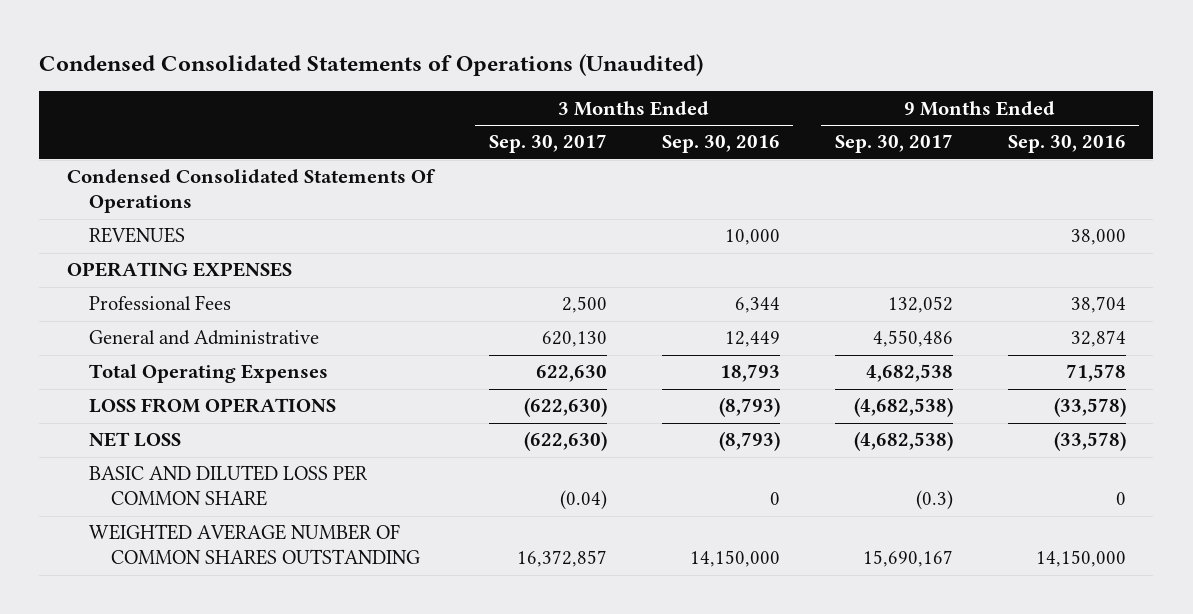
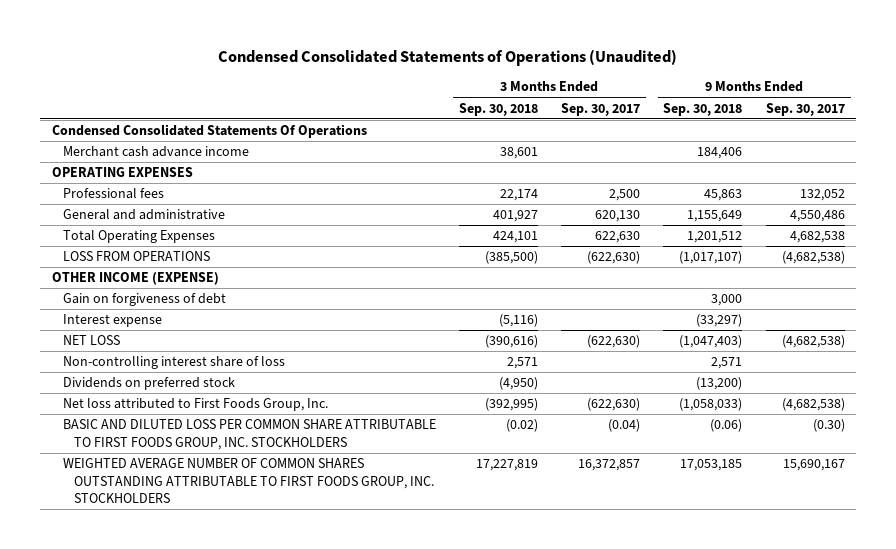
[661,135,780,154] Sep. 30, 2016 -> none
[1007,135,1126,154] Sep. 30, 2016 -> none
none -> [458,102,538,116] Sep. 30, 2018
none -> [663,102,743,116] Sep. 30, 2018
[88,227,185,244] REVENUES -> none
none -> [62,146,249,158] Merchant cash advance income
[88,295,231,311] Professional Fees -> [62,188,164,200] Professional fees
[88,330,319,346] General and Administrative -> [62,209,225,221] General and administrative
none -> [51,272,219,286] OTHER INCOME (EXPENSE)
none -> [62,293,226,307] Gain on forgiveness of debt
none -> [62,314,162,328] Interest expense
none -> [62,356,285,370] Non-controlling interest share of loss
none -> [62,377,235,391] Dividends on preferred stock
none -> [62,398,328,412] Net loss attributed to First Foods Group, Inc.
[88,465,368,507] BASIC AND DILUTED LOSS PER COMMON SHARE -> [62,419,436,450] BASIC AND DILUTED LOSS PER COMMON SHARE ATTRIBUTABLE TO FIRST FOODS GROUP, INC. STOCKHOLDERS
[915,490,953,511] (0.3) -> [812,419,845,433] (0.30)
[88,524,421,566] WEIGHTED AVERAGE NUMBER OF COMMON SHARES OUTSTANDING -> [62,458,434,504] WEIGHTED AVERAGE NUMBER OF COMMON SHARES OUTSTANDING ATTRIBUTABLE TO FIRST FOODS GROUP, INC. STOCKHOLDERS

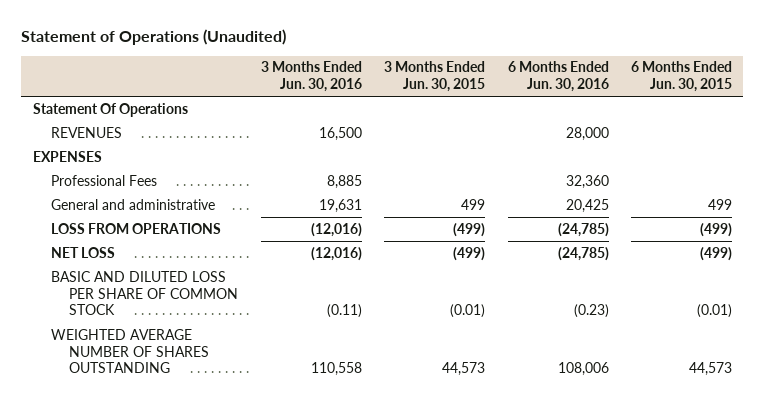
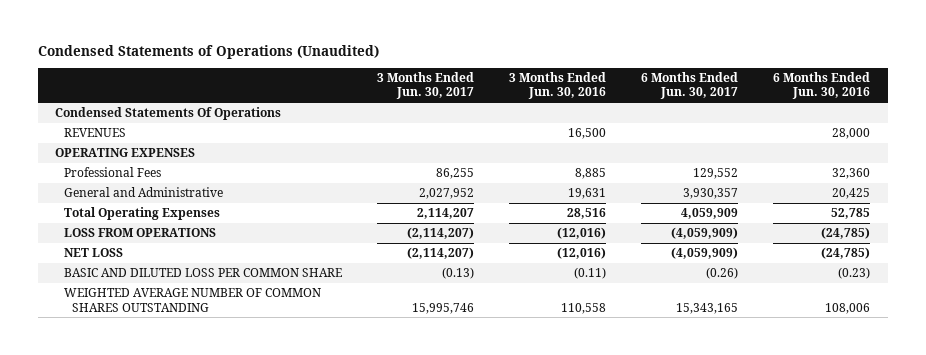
[21,29,287,46] Statement of Operations (Unaudited) -> [37,45,379,60] Condensed Statements of Operations (Unaudited)
[384,61,486,93] 3 Months Ended Jun. 30, 2015 -> none
[631,61,733,93] 6 Months Ended Jun. 30, 2015 -> none
none -> [376,71,474,100] 3 Months Ended Jun. 30, 2017
none -> [641,71,739,100] 6 Months Ended Jun. 30, 2017
[32,102,188,117] Statement Of Operations -> [55,107,282,121] Condensed Statements Of Operations
[32,150,102,162] EXPENSES -> [55,148,196,158] OPERATING EXPENSES
[50,198,215,210] General and administrative -> [63,187,223,198] General and Administrative
none -> [63,207,220,221] Total Operating Expenses
[50,270,238,316] BASIC AND DILUTED LOSS PER SHARE OF COMMON STOCK -> [63,268,342,278] BASIC AND DILUTED LOSS PER COMMON SHARE
[50,328,209,374] WEIGHTED AVERAGE NUMBER OF SHARES OUTSTANDING -> [63,288,321,312] WEIGHTED AVERAGE NUMBER OF COMMON SHARES OUTSTANDING

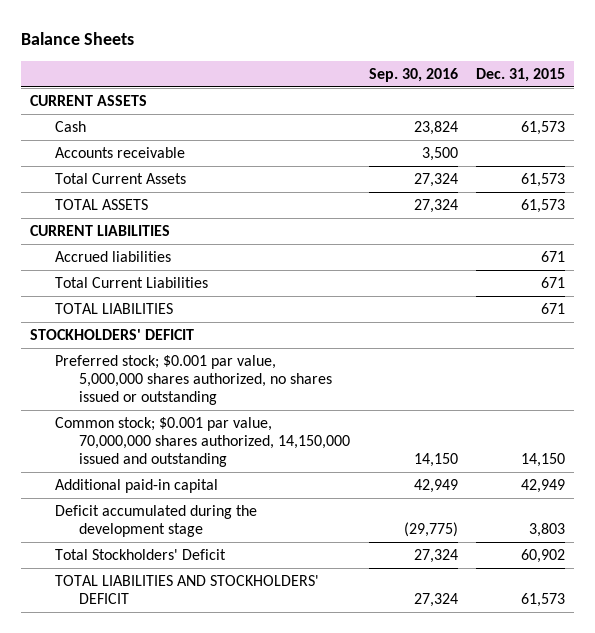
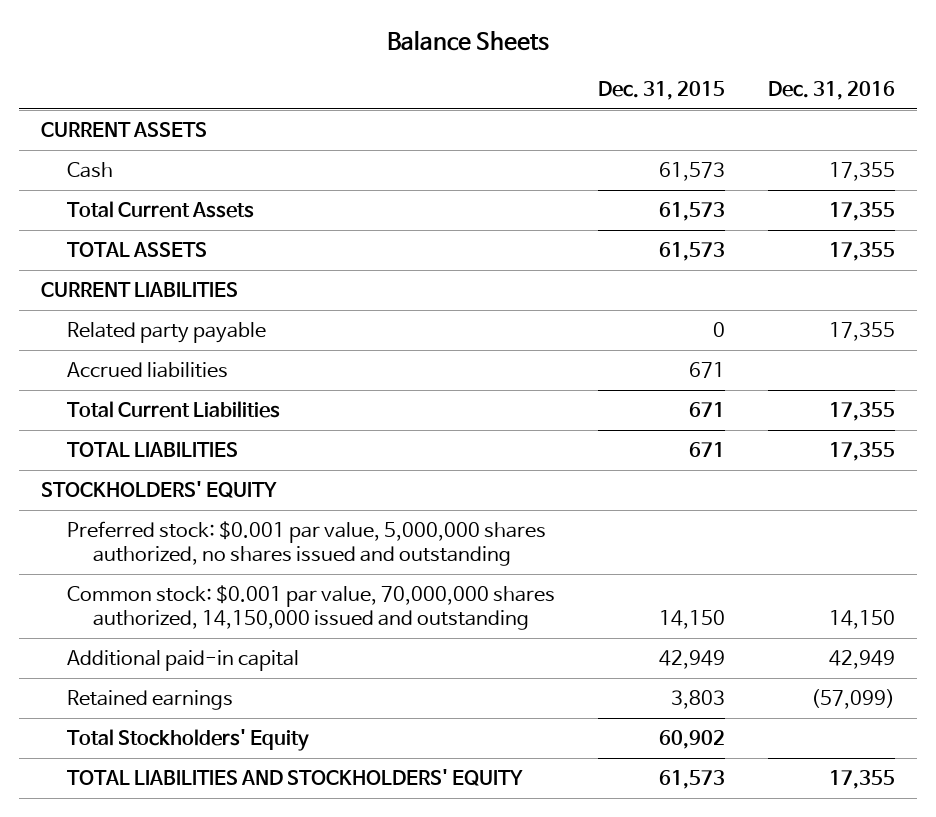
[368,67,458,82] Sep. 30, 2016 -> none
none -> [768,80,896,100] Dec. 31, 2016
[54,147,185,159] Accounts receivable -> none
none -> [66,321,266,343] Related party payable
[30,329,195,341] STOCKHOLDERS' DEFICIT -> [40,480,277,498] STOCKHOLDERS' EQUITY
[54,355,333,406] Preferred stock; $0.001 par value, 5,000,000 shares authorized, no shares issued or outstanding -> [66,520,546,567] Preferred stock: $0.001 par value, 5,000,000 shares authorized, no shares issued and outstanding
[54,417,351,468] Common stock; $0.001 par value, 70,000,000 shares authorized, 14,150,000 issued and outstanding -> [66,584,555,631] Common stock: $0.001 par value, 70,000,000 shares authorized, 14,150,000 issued and outstanding
[54,505,257,538] Deficit accumulated during the development stage -> [66,689,233,710] Retained earnings
[54,549,226,561] Total Stockholders' Deficit -> [66,728,309,751] Total Stockholders' Equity
[54,575,319,605] TOTAL LIABILITIES AND STOCKHOLDERS' DEFICIT -> [66,768,523,786] TOTAL LIABILITIES AND STOCKHOLDERS' EQUITY

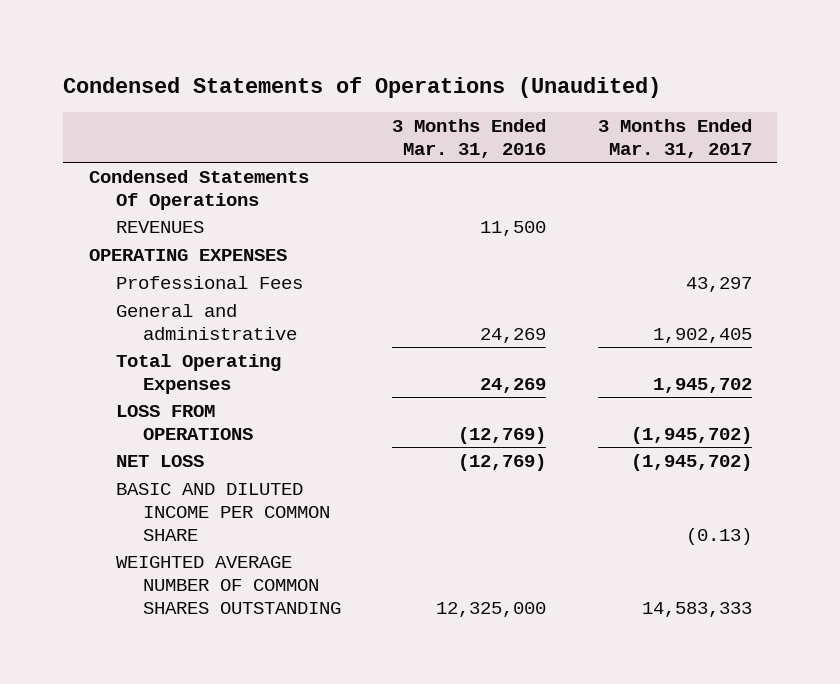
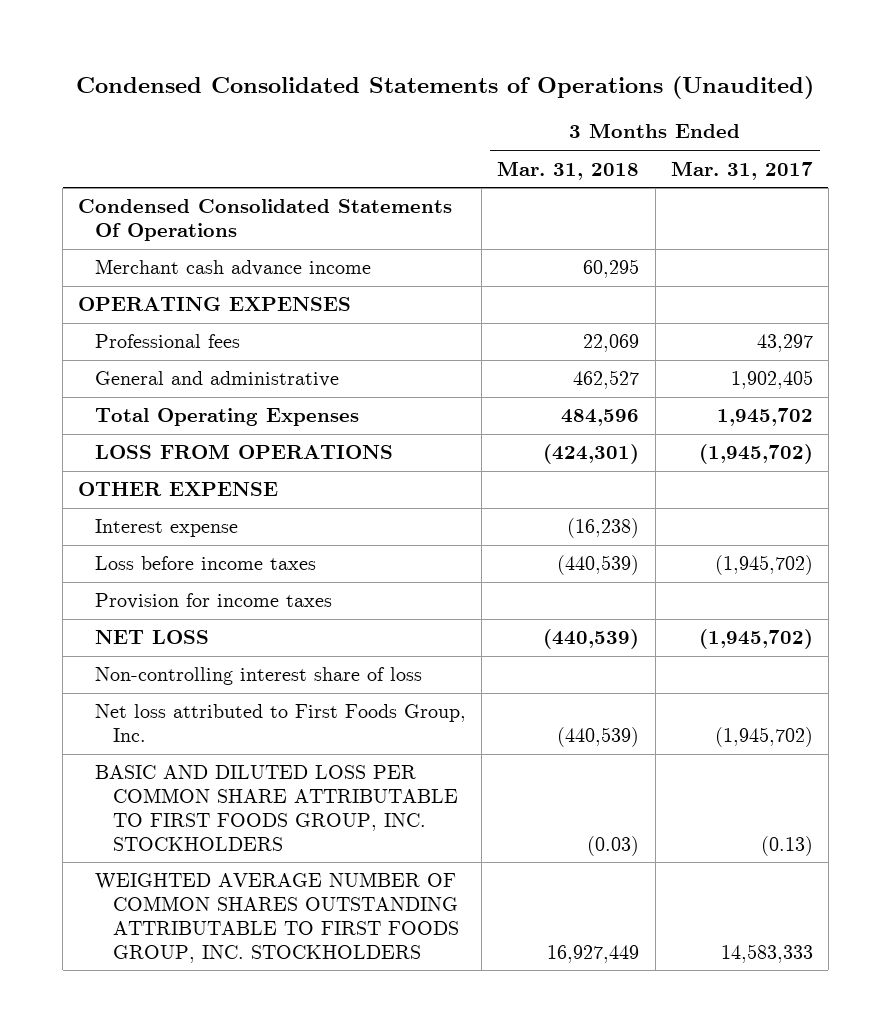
[62,76,661,98] Condensed Statements of Operations (Unaudited) -> [76,76,815,100] Condensed Consolidated Statements of Operations (Unaudited)
[392,118,547,158] 3 Months Ended Mar. 31, 2016 -> none
none -> [497,160,640,180] Mar. 31, 2018
[115,221,204,234] REVENUES -> none
[88,170,309,210] Condensed Statements Of Operations -> [78,199,453,242] Condensed Consolidated Statements Of Operations
none -> [95,259,372,277] Merchant cash advance income
[115,276,303,290] Professional Fees -> [95,334,241,349] Professional fees
none -> [78,482,279,497] OTHER EXPENSE
none -> [95,519,239,538] Interest expense
none -> [95,556,317,571] Loss before income taxes
none -> [95,593,333,610] Provision for income taxes
none -> [95,667,423,686] Non-controlling interest share of loss
none -> [95,704,467,743] Net loss attributed to First Foods Group, Inc.
[115,483,330,541] BASIC AND DILUTED INCOME PER COMMON SHARE -> [95,765,458,851] BASIC AND DILUTED LOSS PER COMMON SHARE ATTRIBUTABLE TO FIRST FOODS GROUP, INC. STOCKHOLDERS
[115,556,341,614] WEIGHTED AVERAGE NUMBER OF COMMON SHARES OUTSTANDING -> [95,872,459,963] WEIGHTED AVERAGE NUMBER OF COMMON SHARES OUTSTANDING ATTRIBUTABLE TO FIRST FOODS GROUP, INC. STOCKHOLDERS

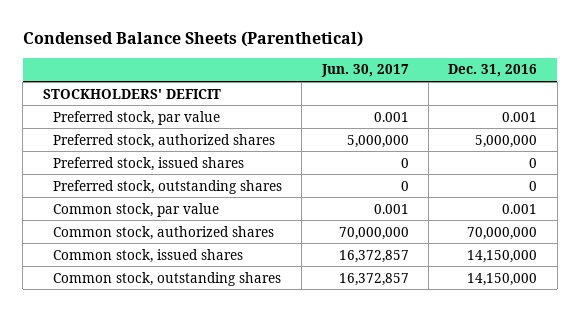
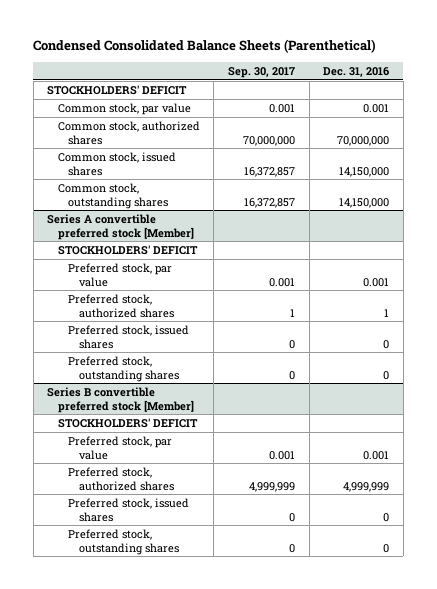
[22,31,363,48] Condensed Balance Sheets (Parenthetical) -> [33,39,377,54] Condensed Consolidated Balance Sheets (Parenthetical)
[320,64,409,78] Jun. 30, 2017 -> none
none -> [228,66,296,78] Sep. 30, 2017
[52,110,220,125] Preferred stock, par value -> none
[52,133,275,148] Preferred stock, authorized shares -> none
[52,156,244,171] Preferred stock, issued shares -> none
[52,179,282,194] Preferred stock, outstanding shares -> none
none -> [47,214,194,240] Series A convertible preferred stock [Member]
none -> [57,245,198,256] STOCKHOLDERS' DEFICIT
none -> [68,263,173,287] Preferred stock, par value
none -> [68,294,175,318] Preferred stock, authorized shares
none -> [68,325,190,349] Preferred stock, issued shares
none -> [68,356,180,382] Preferred stock, outstanding shares
none -> [47,387,194,413] Series B convertible preferred stock [Member]
none -> [57,418,198,429] STOCKHOLDERS' DEFICIT
none -> [68,436,173,460] Preferred stock, par value
none -> [68,467,175,491] Preferred stock, authorized shares
none -> [68,498,190,522] Preferred stock, issued shares
none -> [68,529,180,555] Preferred stock, outstanding shares

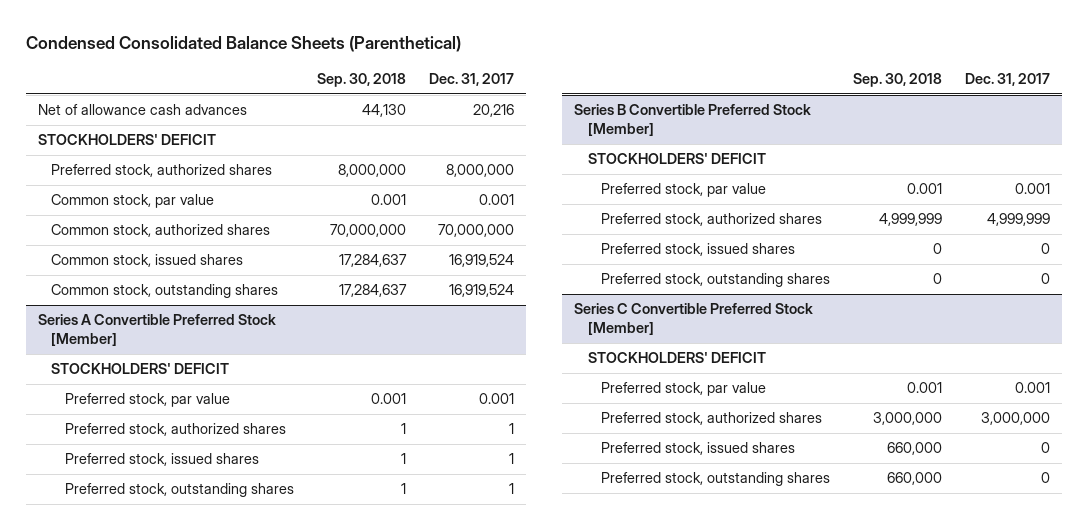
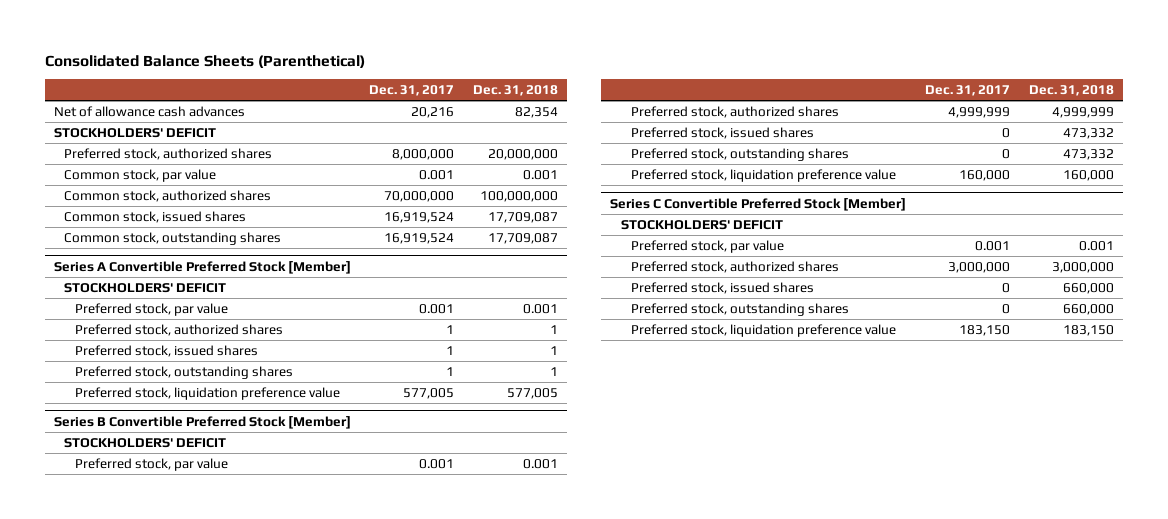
[26,35,462,52] Condensed Consolidated Balance Sheets (Parenthetical) -> [44,54,365,68] Consolidated Balance Sheets (Parenthetical)
[316,73,406,88] Sep. 30, 2018 -> none
none -> [472,85,558,97] Dec. 31, 2018
none -> [75,386,341,400] Preferred stock, liquidation preference value
none -> [631,168,897,182] Preferred stock, liquidation preference value
none -> [631,323,897,337] Preferred stock, liquidation preference value

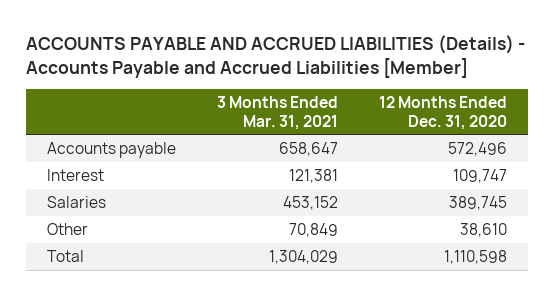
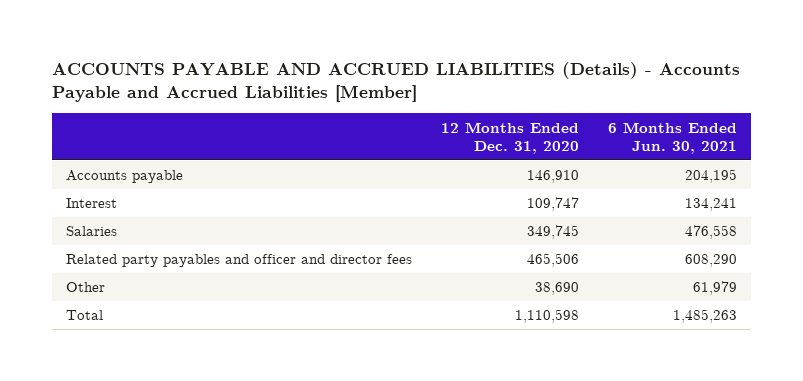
[216,96,338,130] 3 Months Ended Mar. 31, 2021 -> none
none -> [607,121,737,154] 6 Months Ended Jun. 30, 2021
[448,141,508,156] 572,496 -> [526,170,579,184] 146,910
[449,195,508,210] 389,745 -> [526,225,579,240] 349,745
none -> [66,254,413,268] Related party payables and officer and director fees
[460,222,508,237] 38,610 -> [534,282,579,296] 38,690

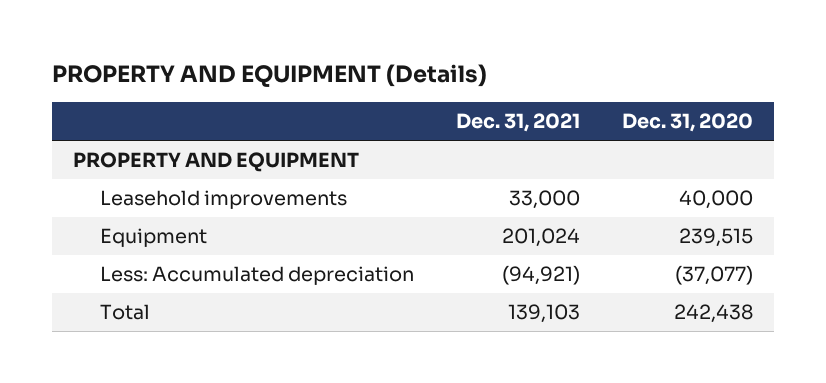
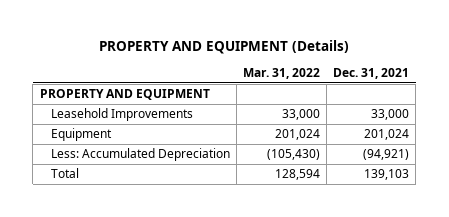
[621,113,753,133] Dec. 31, 2020 -> none
none -> [242,68,320,80] Mar. 31, 2022
[99,190,347,210] Leasehold improvements -> [50,108,193,122] Leasehold Improvements
[99,266,414,286] Less: Accumulated depreciation -> [50,148,230,162] Less: Accumulated Depreciation

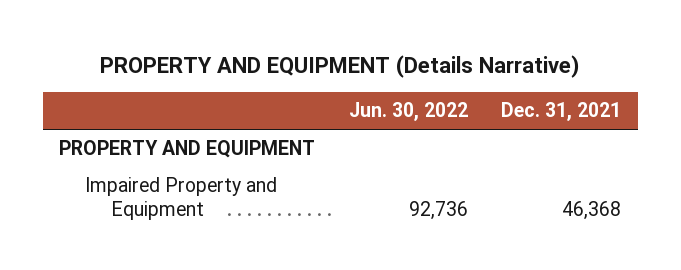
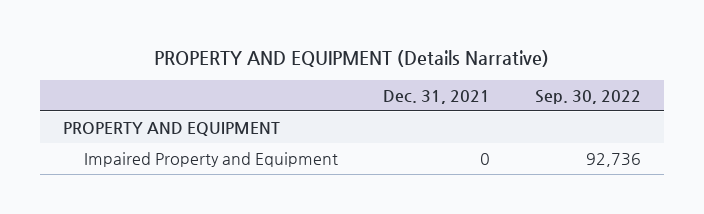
[348,102,468,122] Jun. 30, 2022 -> none
none -> [535,89,642,104] Sep. 30, 2022
[562,200,622,220] 46,368 -> [480,153,491,166] 0

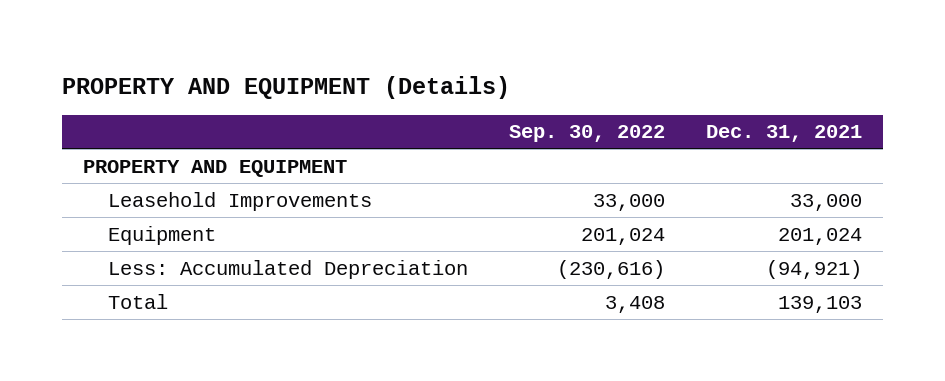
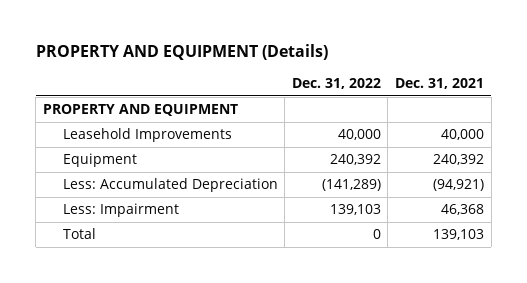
[508,125,665,143] Sep. 30, 2022 -> none
none -> [291,78,381,90] Dec. 31, 2022
[790,193,863,211] 33,000 -> [441,129,485,141] 40,000
[778,227,863,245] 201,024 -> [433,154,485,166] 240,392
none -> [62,203,179,218] Less: Impairment

